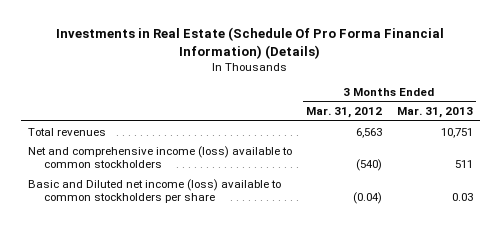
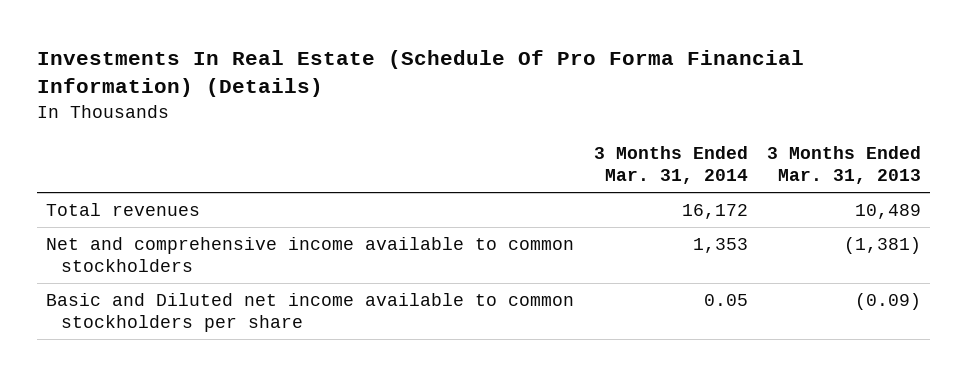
[56,27,445,59] Investments in Real Estate (Schedule Of Pro Forma Financial Information) (Details) -> [36,49,804,98] Investments In Real Estate (Schedule Of Pro Forma Financial Information) (Details)
[306,107,383,119] Mar. 31, 2012 -> none
none -> [593,145,748,184] 3 Months Ended Mar. 31, 2014
[440,127,473,138] 10,751 -> [854,204,921,220] 10,489
[27,145,292,169] Net and comprehensive income (loss) available to common stockholders -> [46,237,575,273] Net and comprehensive income available to common stockholders
[454,160,473,169] 511 -> [843,237,921,255] (1,381)
[27,178,281,204] Basic and Diluted net income (loss) available to common stockholders per share -> [46,293,575,333] Basic and Diluted net income available to common stockholders per share
[451,193,473,202] 0.03 -> [854,293,921,311] (0.09)

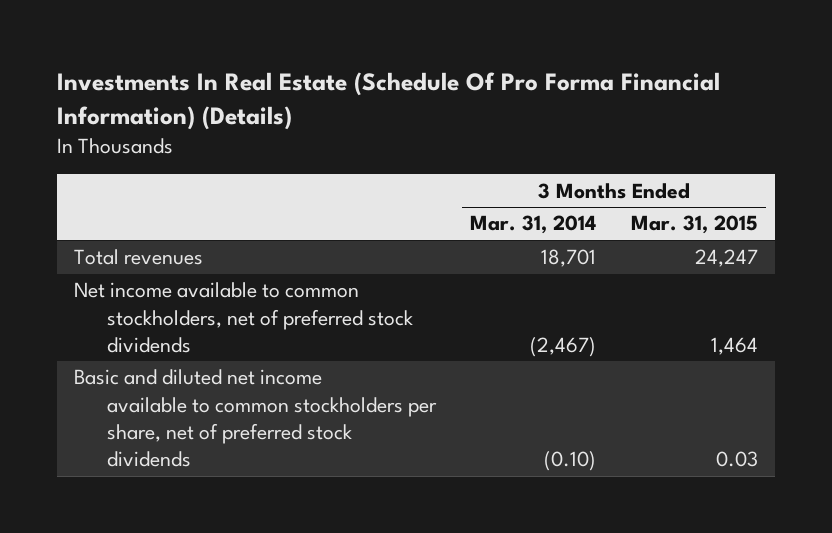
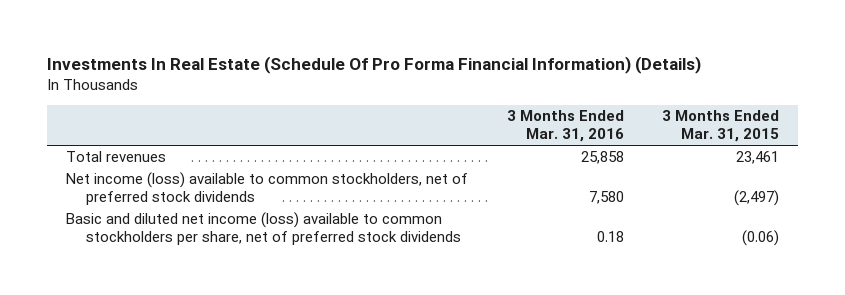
[470,215,597,235] Mar. 31, 2014 -> none
none -> [506,110,624,143] 3 Months Ended Mar. 31, 2016
[694,249,758,268] 24,247 -> [736,151,780,165] 23,461
[73,282,414,354] Net income available to common stockholders, net of preferred stock dividends -> [66,172,469,206] Net income (loss) available to common stockholders, net of preferred stock dividends
[710,337,758,356] 1,464 -> [734,190,780,207] (2,497)
[73,369,438,468] Basic and diluted net income available to common stockholders per share, net of preferred stock dividends -> [66,212,461,246] Basic and diluted net income (loss) available to common stockholders per share, net of preferred stock dividends
[715,451,758,468] 0.03 -> [742,230,780,247] (0.06)

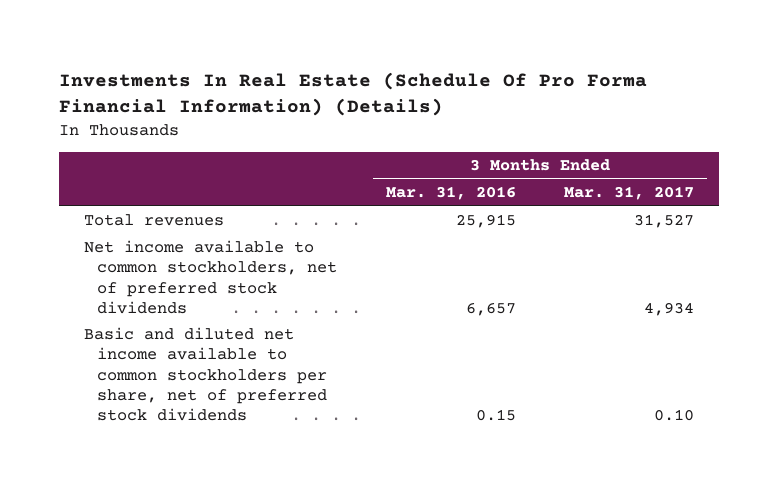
[662,110,780,143] 3 Months Ended Mar. 31, 2015 -> none
none -> [564,186,695,201] Mar. 31, 2017
[580,151,624,165] 25,858 -> [455,214,516,229] 25,915
[66,172,469,206] Net income (loss) available to common stockholders, net of preferred stock dividends -> [83,240,337,314] Net income available to common stockholders, net of preferred stock dividends
[588,191,624,205] 7,580 -> [465,301,516,316] 6,657
[66,212,461,246] Basic and diluted net income (loss) available to common stockholders per share, net of preferred stock dividends -> [83,327,327,421] Basic and diluted net income available to common stockholders per share, net of preferred stock dividends
[596,231,624,243] 0.18 -> [475,408,516,421] 0.15

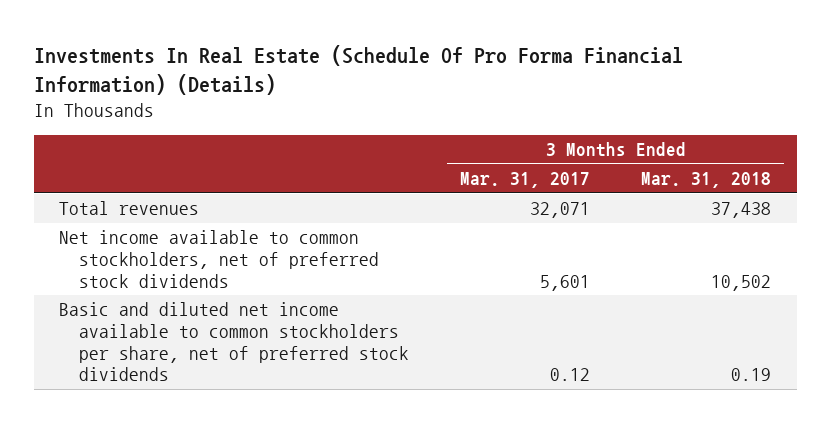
[385,186,516,201] Mar. 31, 2016 -> none
none -> [641,172,772,189] Mar. 31, 2018
[634,214,695,229] 31,527 -> [530,202,591,219] 32,071
[644,301,695,316] 4,934 -> [540,274,591,291] 5,601
[654,408,695,421] 0.10 -> [550,368,591,382] 0.12

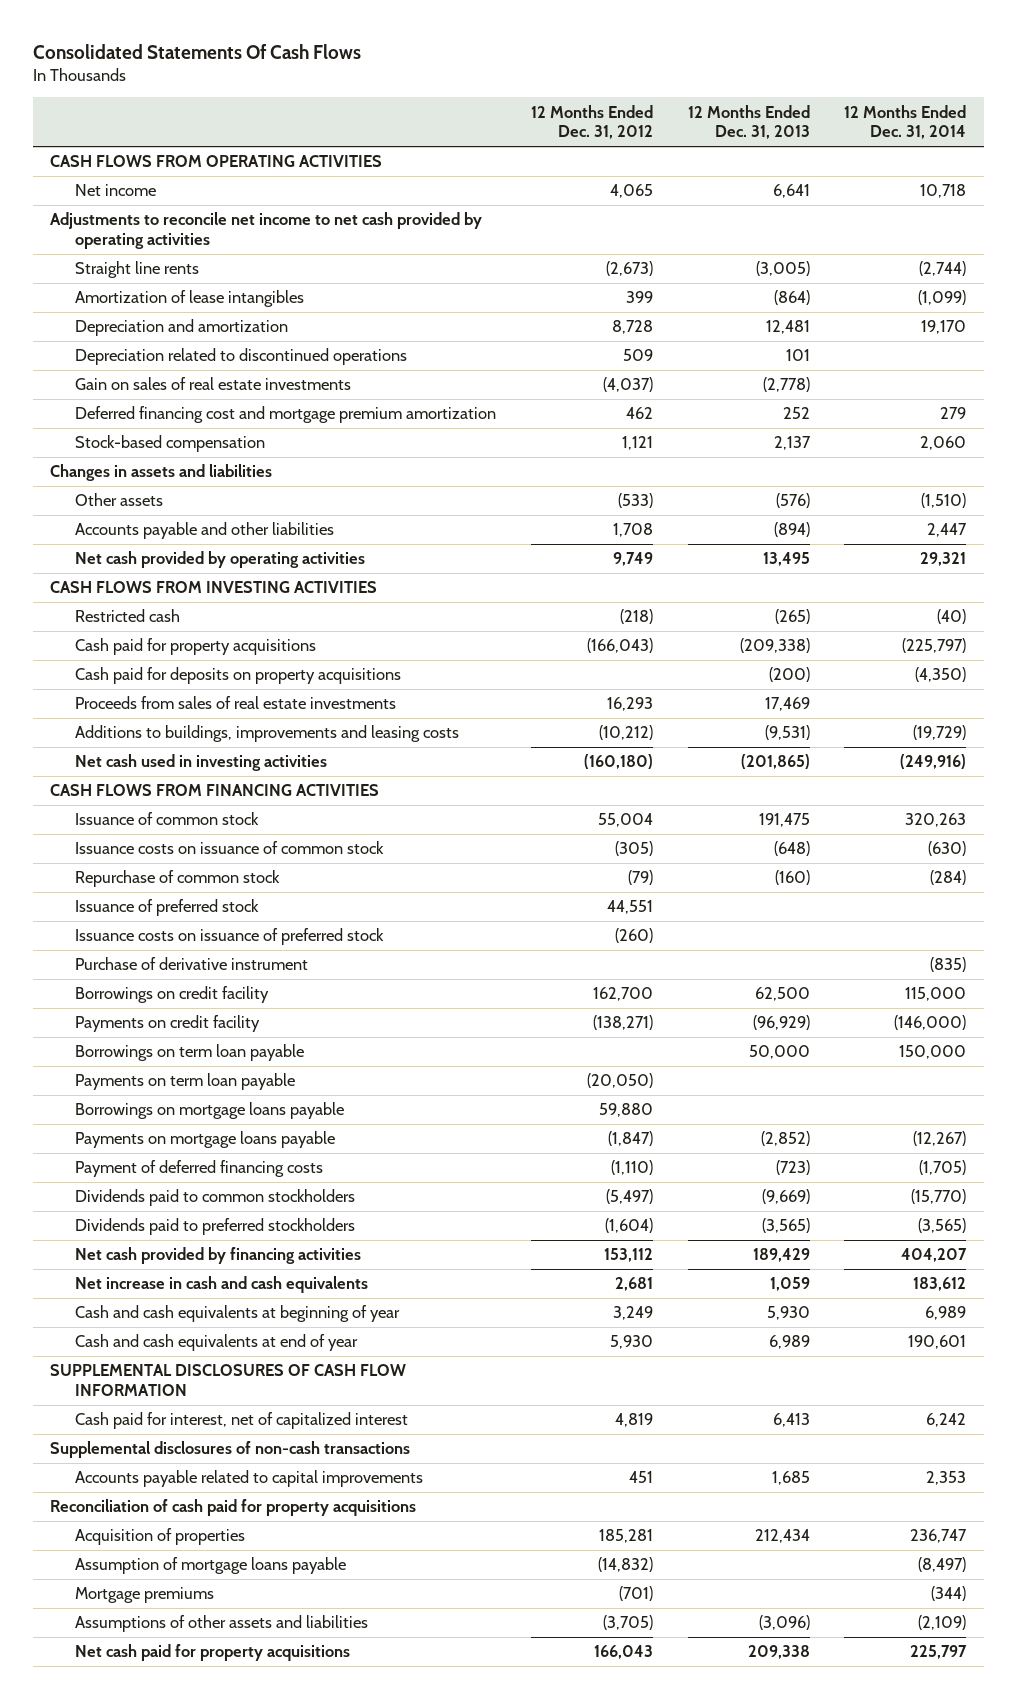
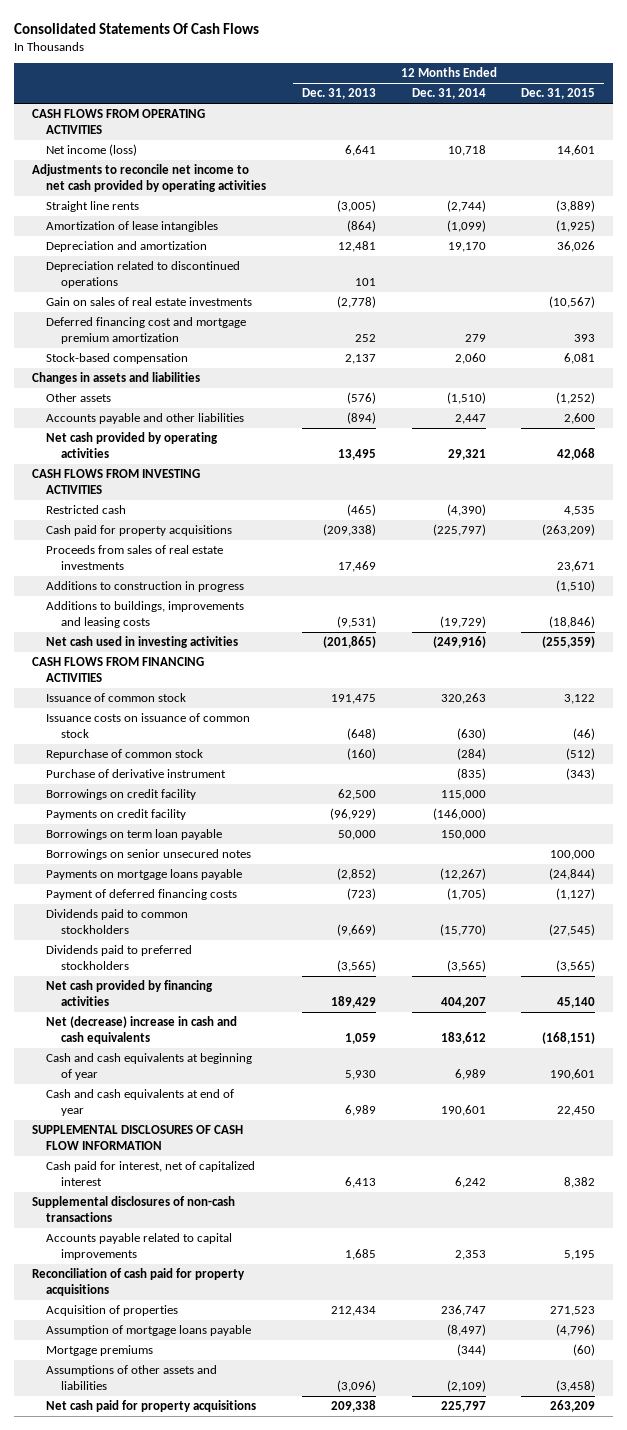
[531,104,654,140] 12 Months Ended Dec. 31, 2012 -> none
none -> [521,88,596,100] Dec. 31, 2015
[75,184,157,197] Net income -> [46,144,138,157] Net income (loss)
[774,609,810,625] (265) -> [346,504,376,517] (465)
[937,609,967,625] (40) -> [446,504,486,517] (4,390)
[75,667,402,685] Cash paid for deposits on property acquisitions -> none
none -> [46,581,245,593] Additions to construction in progress
[75,899,260,917] Issuance of preferred stock -> none
[75,928,385,946] Issuance costs on issuance of preferred stock -> none
[75,1073,296,1091] Payments on term loan payable -> none
[75,1102,345,1120] Borrowings on mortgage loans payable -> none
none -> [46,849,252,861] Borrowings on senior unsecured notes
[75,1276,369,1294] Net increase in cash and cash equivalents -> [46,1016,238,1045] Net (decrease) increase in cash and cash equivalents

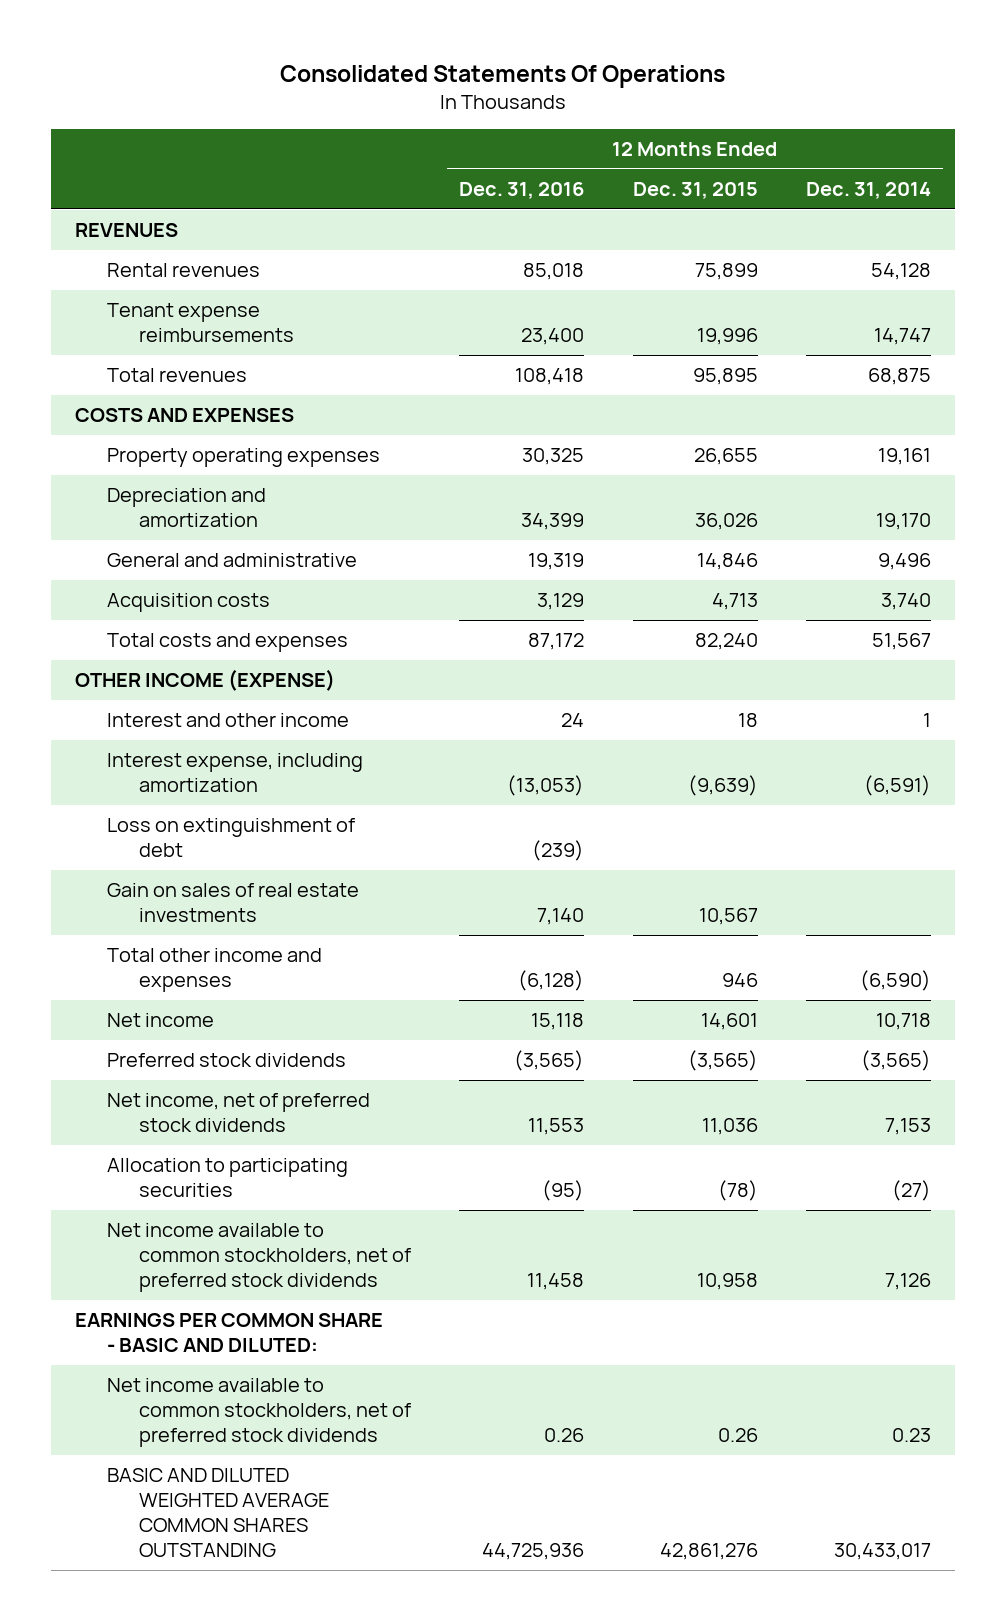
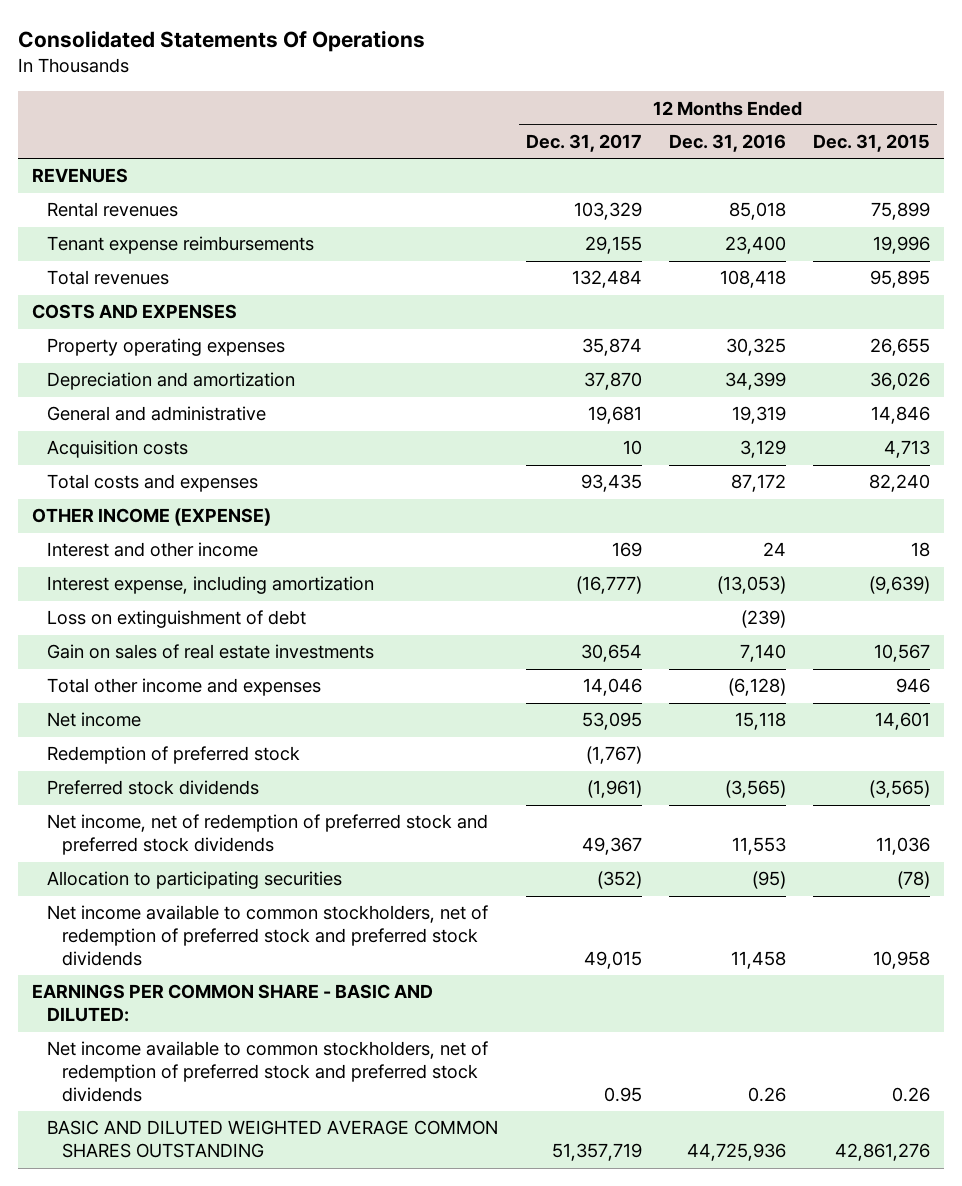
[805,182,931,200] Dec. 31, 2014 -> none
none -> [525,134,642,153] Dec. 31, 2017
none -> [47,746,301,765] Redemption of preferred stock
[107,1093,371,1133] Net income, net of preferred stock dividends -> [47,814,489,856] Net income, net of redemption of preferred stock and preferred stock dividends
[107,1223,411,1293] Net income available to common stockholders, net of preferred stock dividends -> [47,905,489,967] Net income available to common stockholders, net of redemption of preferred stock and preferred stock dividends
[107,1378,411,1448] Net income available to common stockholders, net of preferred stock dividends -> [47,1041,489,1103] Net income available to common stockholders, net of redemption of preferred stock and preferred stock dividends

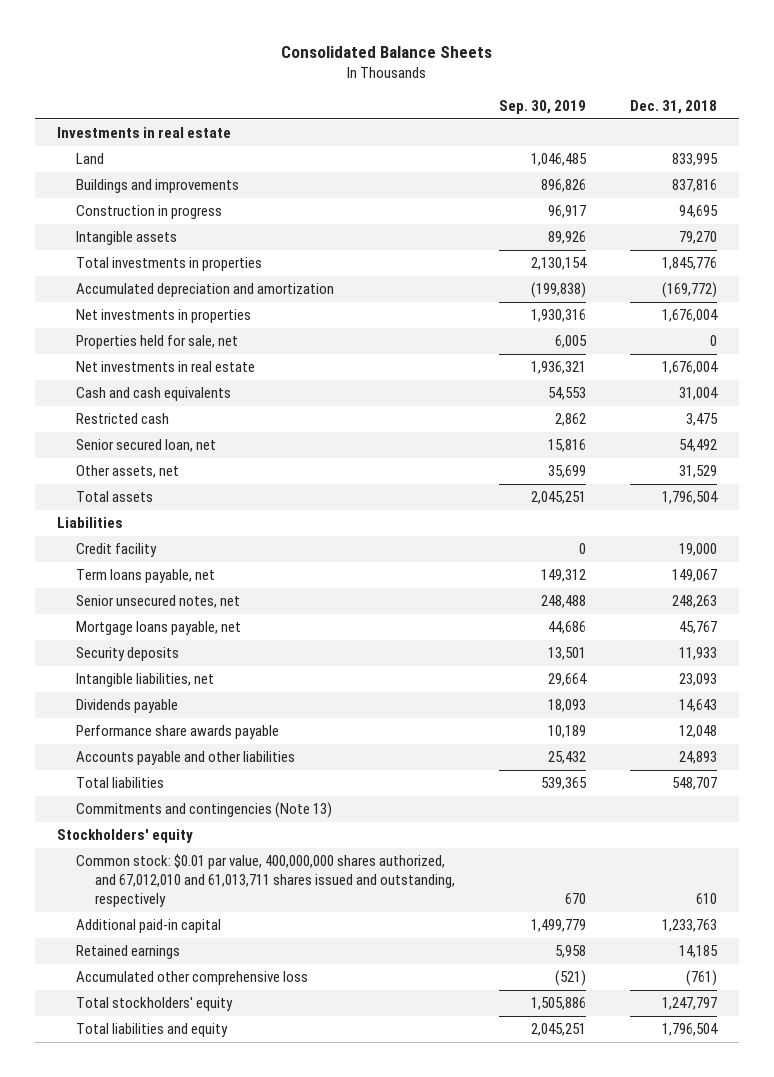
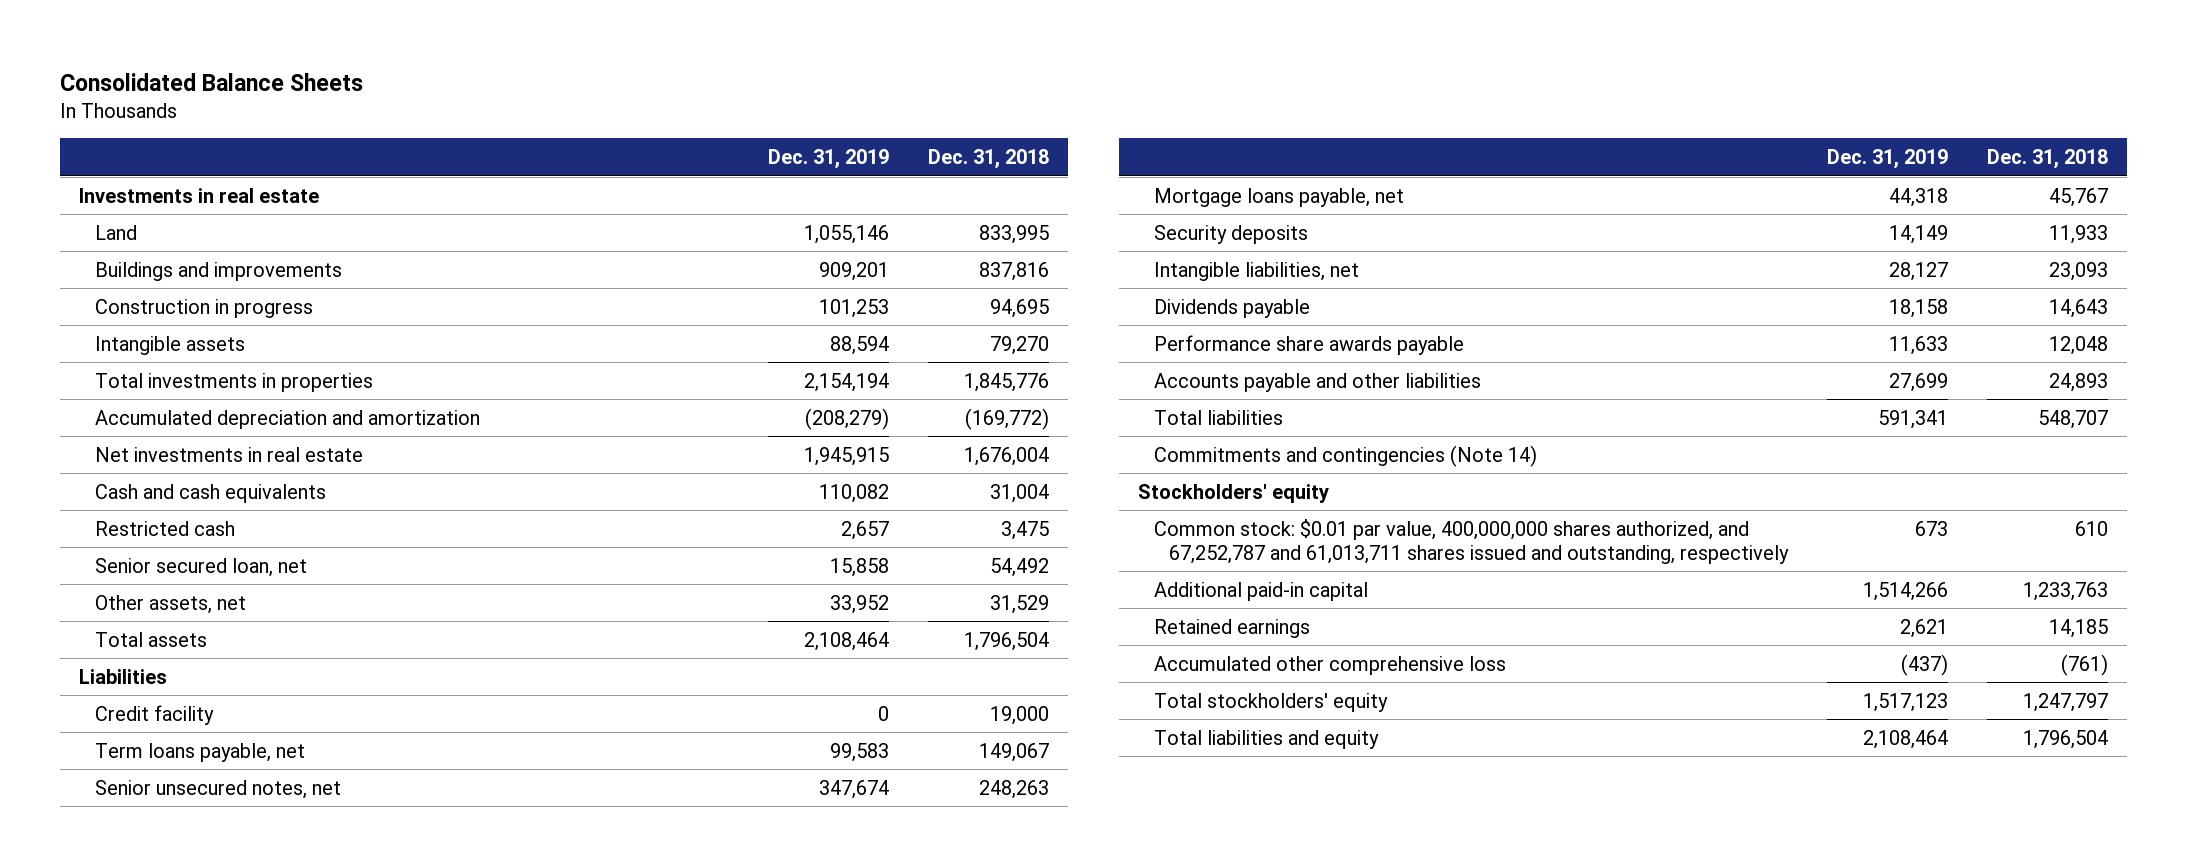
[498,100,586,115] Sep. 30, 2019 -> none
none -> [768,149,890,170] Dec. 31, 2019
[75,309,251,324] Net investments in properties -> none
[75,335,238,350] Properties held for sale, net -> none
[75,802,332,819] Commitments and contingencies (Note 13) -> [1153,444,1537,467] Commitments and contingencies (Note 14)
[75,854,455,908] Common stock: $0.01 par value, 400,000,000 shares authorized, and 67,012,010 and 61,013,711 shares issued and outstanding, respectively -> [1153,518,1790,564] Common stock: $0.01 par value, 400,000,000 shares authorized, and 67,252,787 and 61,013,711 shares issued and outstanding, respectively

